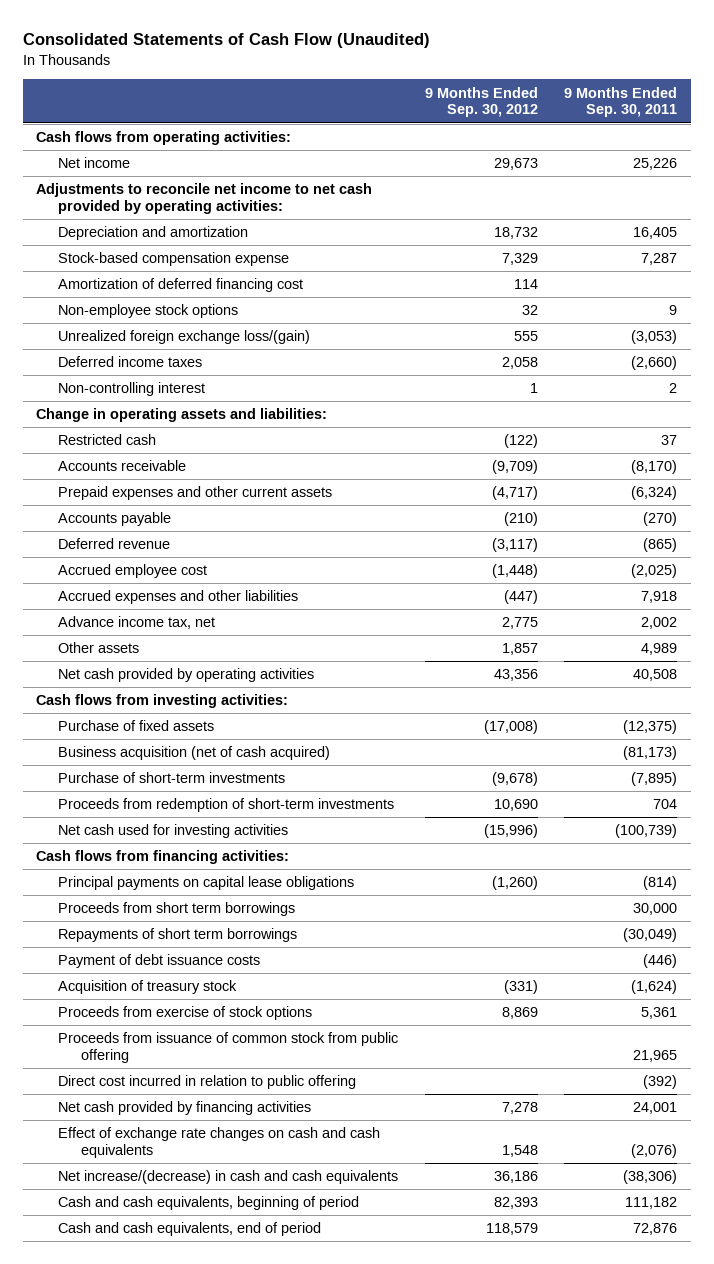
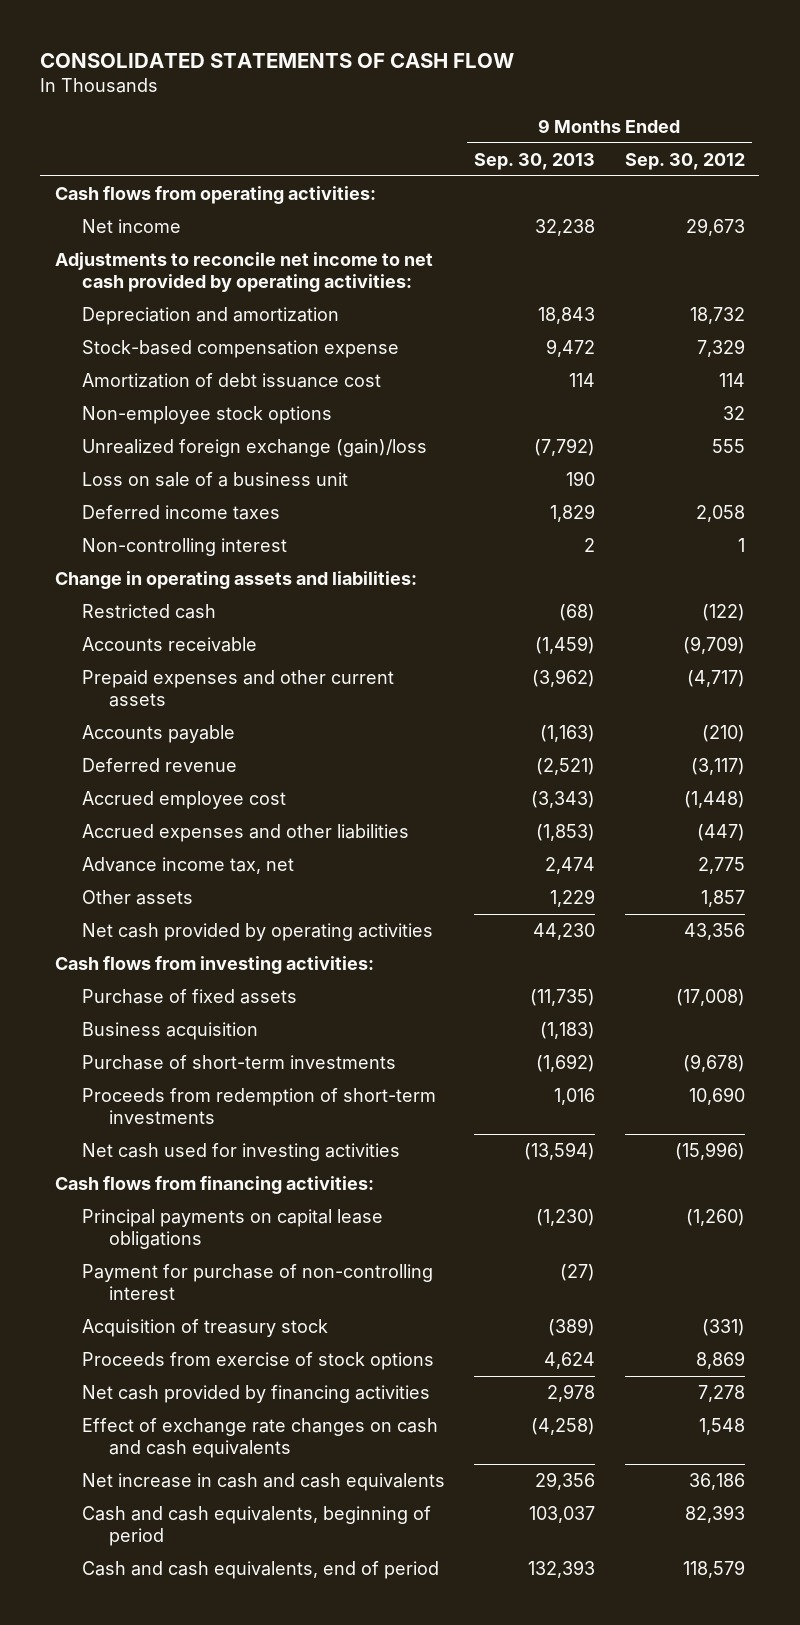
[22,33,430,49] Consolidated Statements of Cash Flow (Unaudited) -> [40,53,515,69] CONSOLIDATED STATEMENTS OF CASH FLOW
[564,86,678,118] 9 Months Ended Sep. 30, 2011 -> none
none -> [474,152,596,170] Sep. 30, 2013
[58,278,304,293] Amortization of deferred financing cost -> [81,372,381,388] Amortization of debt issuance cost
[58,330,311,345] Unrealized foreign exchange loss/(gain) -> [81,438,427,457] Unrealized foreign exchange (gain)/loss
none -> [81,471,348,487] Loss on sale of a business unit
[58,746,331,761] Business acquisition (net of cash acquired) -> [81,1021,258,1040] Business acquisition
[58,902,296,917] Proceeds from short term borrowings -> none
[58,928,298,943] Repayments of short term borrowings -> none
[58,954,261,969] Payment of debt issuance costs -> none
none -> [81,1263,433,1301] Payment for purchase of non-controlling interest
[58,1032,399,1063] Proceeds from issuance of common stock from public offering -> none
[58,1075,357,1090] Direct cost incurred in relation to public offering -> none
[58,1170,399,1185] Net increase/(decrease) in cash and cash equivalents -> [81,1472,445,1491] Net increase in cash and cash equivalents

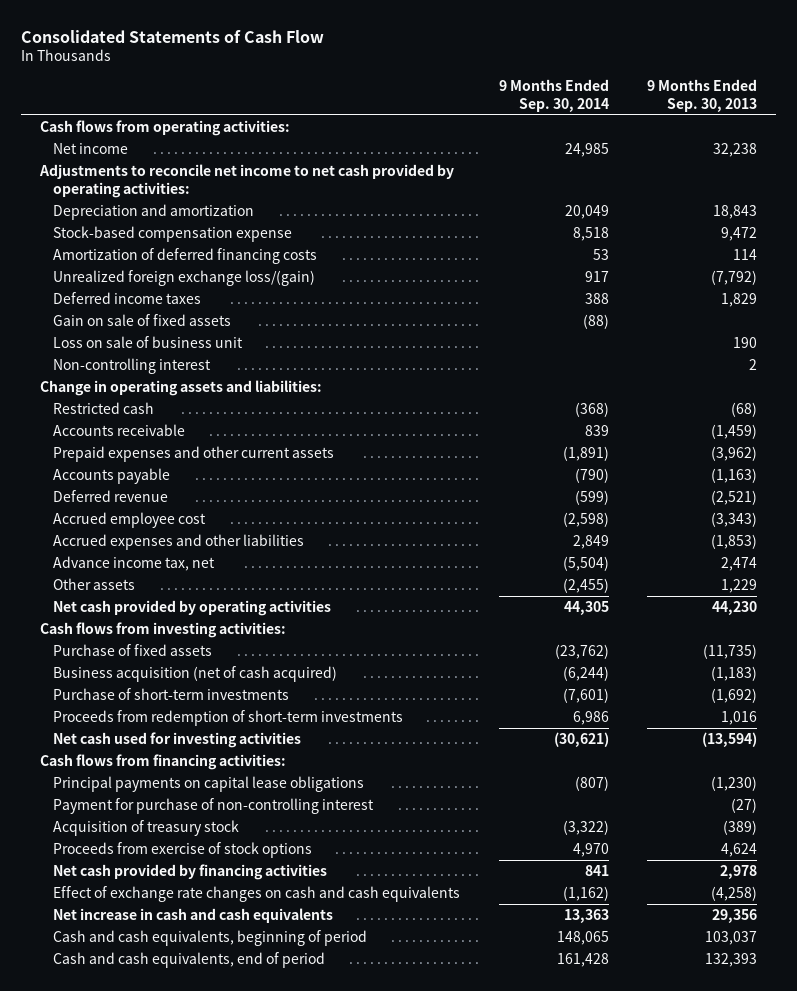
[40,53,515,69] CONSOLIDATED STATEMENTS OF CASH FLOW -> [20,29,324,43] Consolidated Statements of Cash Flow
[624,152,745,170] Sep. 30, 2012 -> none
none -> [498,79,609,112] 9 Months Ended Sep. 30, 2014
[81,405,332,424] Non-employee stock options -> none
[81,471,348,487] Loss on sale of a business unit -> none
[81,372,381,388] Amortization of debt issuance cost -> [53,248,318,265] Amortization of deferred financing costs
[81,438,427,457] Unrealized foreign exchange (gain)/loss -> [53,270,316,287] Unrealized foreign exchange loss/(gain)
none -> [53,314,232,327] Gain on sale of fixed assets
none -> [53,336,244,349] Loss on sale of business unit
[81,1021,258,1040] Business acquisition -> [53,666,338,683] Business acquisition (net of cash acquired)

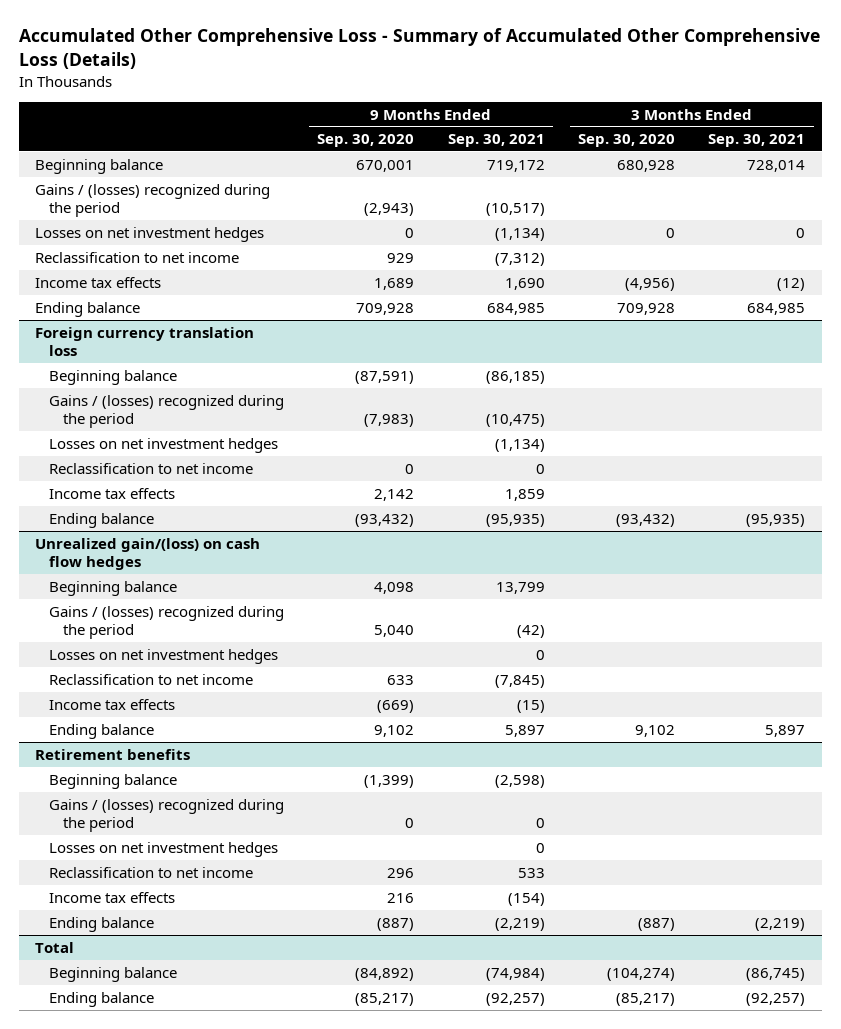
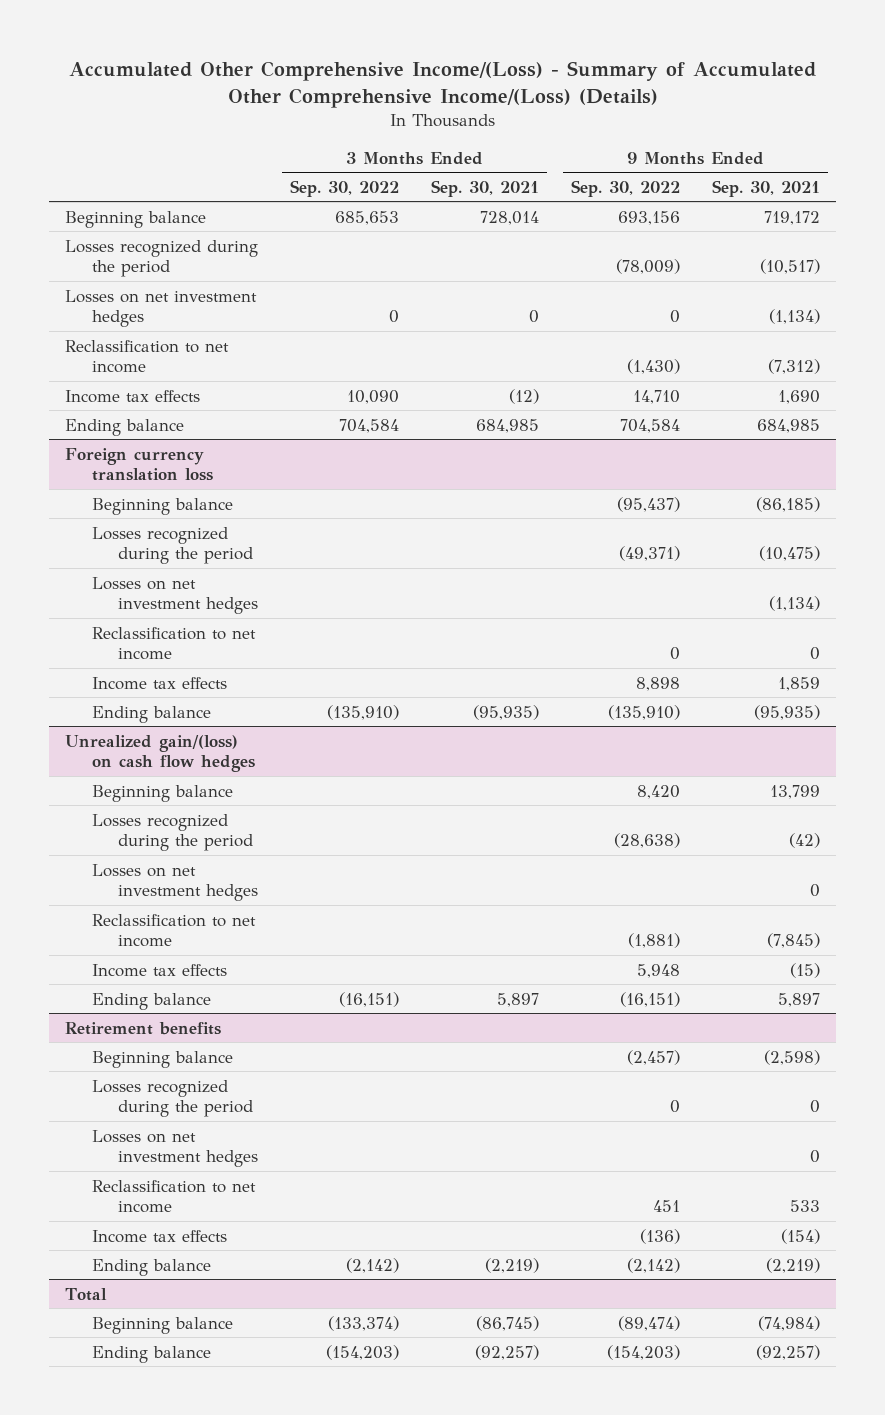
[18,28,820,70] Accumulated Other Comprehensive Loss - Summary of Accumulated Other Comprehensive Loss (Details) -> [68,60,816,108] Accumulated Other Comprehensive Income/(Loss) - Summary of Accumulated Other Comprehensive Income/(Loss) (Details)
[317,134,415,148] Sep. 30, 2020 -> none
[578,134,676,148] Sep. 30, 2020 -> none
none -> [290,179,400,197] Sep. 30, 2022
none -> [571,179,681,197] Sep. 30, 2022
[35,183,271,218] Gains / (losses) recognized during the period -> [65,239,259,277] Losses recognized during the period
[49,394,285,429] Gains / (losses) recognized during the period -> [91,526,254,564] Losses recognized during the period
[49,605,285,640] Gains / (losses) recognized during the period -> [91,813,254,851] Losses recognized during the period
[49,798,285,833] Gains / (losses) recognized during the period -> [91,1079,254,1117] Losses recognized during the period

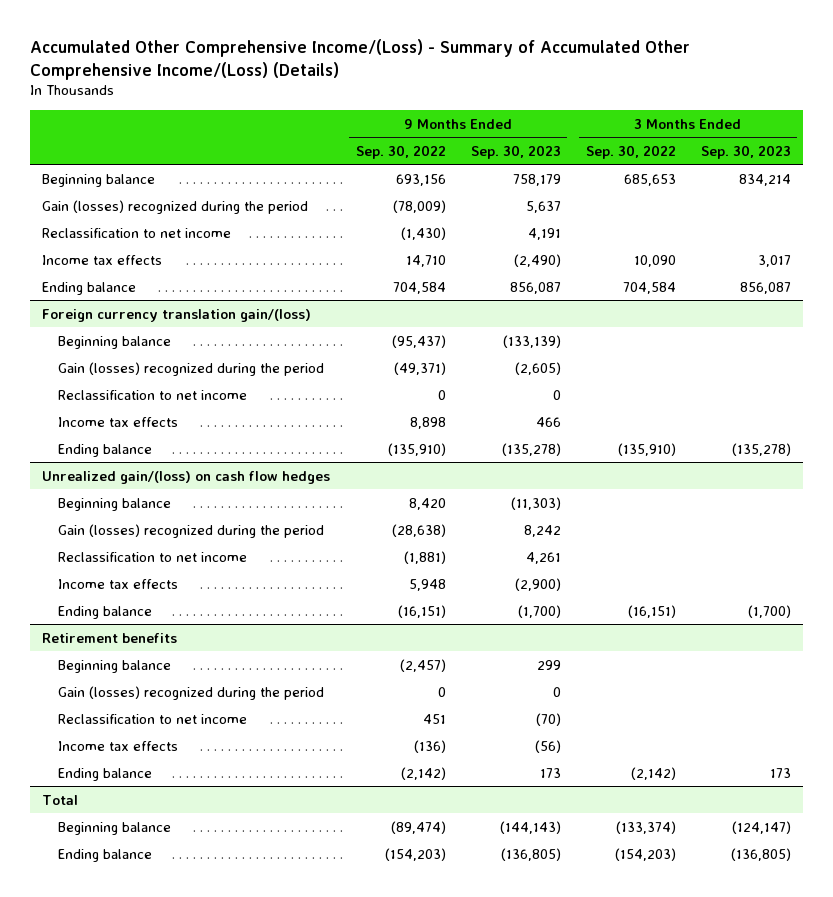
[431,179,540,197] Sep. 30, 2021 -> none
[712,179,821,197] Sep. 30, 2021 -> none
none -> [470,144,561,159] Sep. 30, 2023
none -> [700,144,791,159] Sep. 30, 2023
[65,289,258,327] Losses on net investment hedges -> none
[65,239,259,277] Losses recognized during the period -> [42,199,309,214] Gain (losses) recognized during the period
[65,447,213,481] Foreign currency translation loss -> [42,308,312,322] Foreign currency translation gain/(loss)
[91,576,259,614] Losses on net investment hedges -> none
[91,526,254,564] Losses recognized during the period -> [58,361,325,376] Gain (losses) recognized during the period
[91,863,259,901] Losses on net investment hedges -> none
[91,813,254,851] Losses recognized during the period -> [58,523,325,538] Gain (losses) recognized during the period
[91,1129,259,1167] Losses on net investment hedges -> none
[91,1079,254,1117] Losses recognized during the period -> [58,685,325,700] Gain (losses) recognized during the period

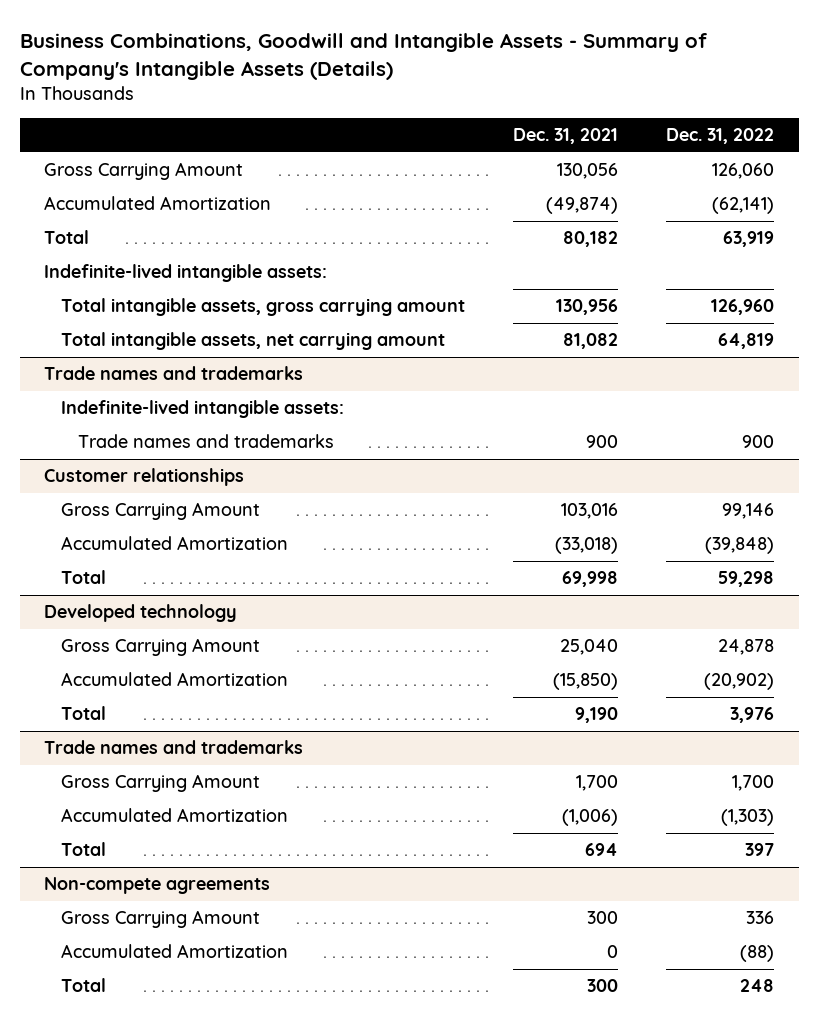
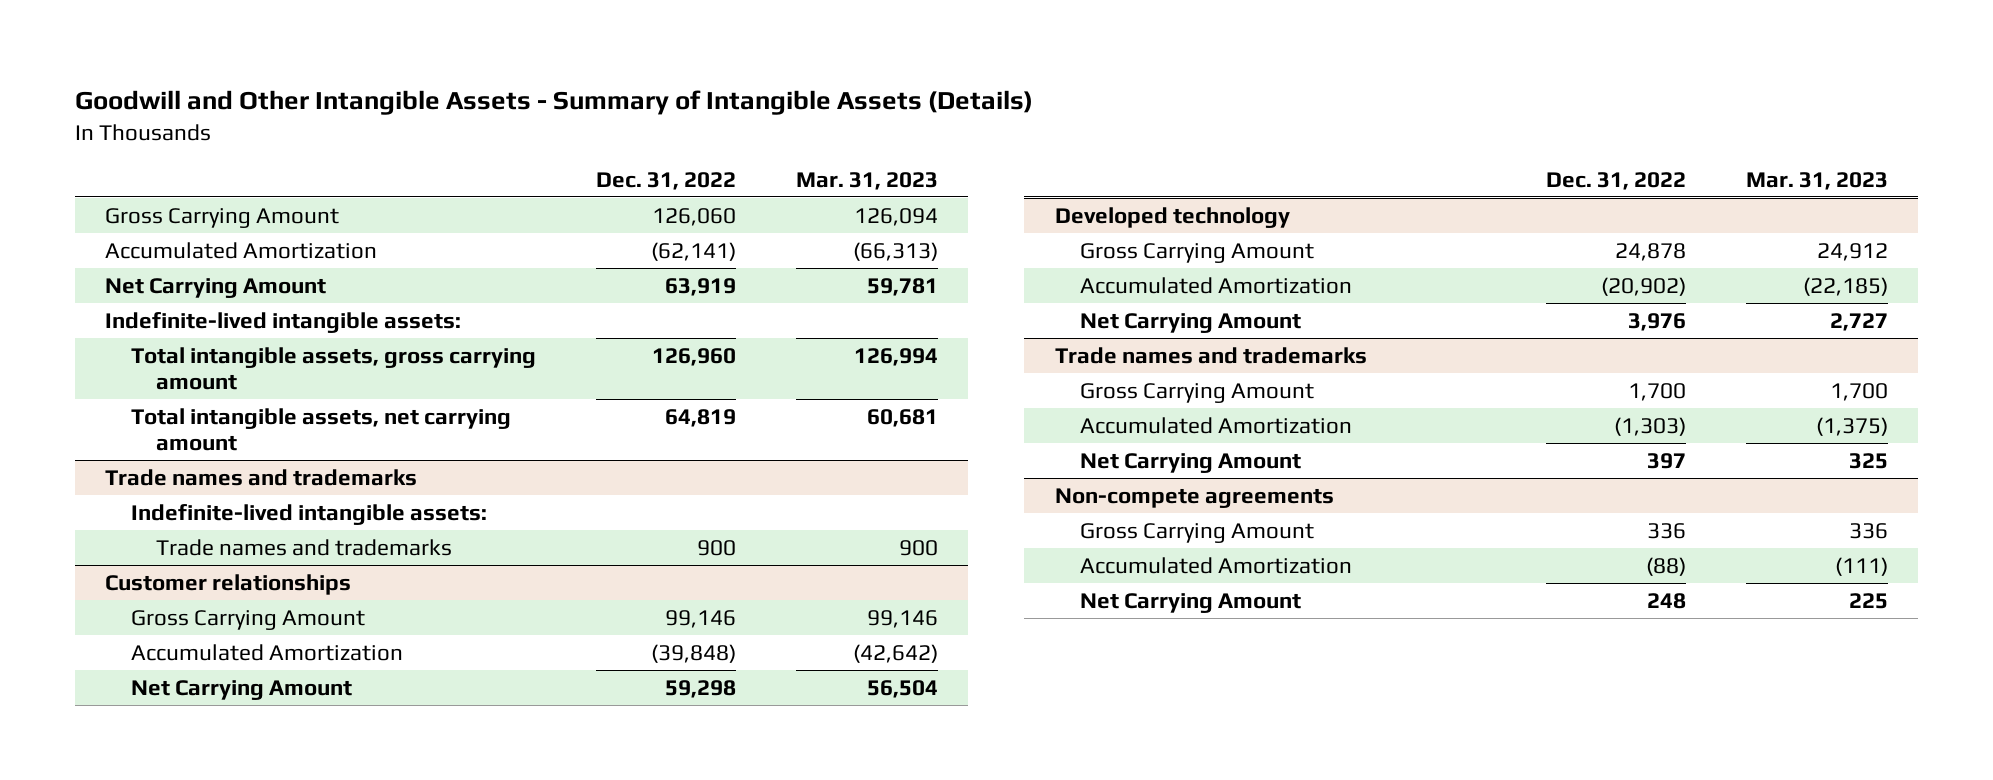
[19,32,707,80] Business Combinations, Goodwill and Intangible Assets - Summary of Company's Intangible Assets (Details) -> [74,90,1033,116] Goodwill and Other Intangible Assets - Summary of Intangible Assets (Details)
[513,128,619,145] Dec. 31, 2021 -> none
none -> [796,171,939,190] Mar. 31, 2023
[44,230,90,245] Total -> [104,277,326,298] Net Carrying Amount
[61,570,107,585] Total -> [130,679,352,700] Net Carrying Amount
[61,706,107,721] Total -> [1080,312,1302,333] Net Carrying Amount
[61,842,107,857] Total -> [1080,452,1302,473] Net Carrying Amount
[61,978,107,993] Total -> [1080,592,1302,613] Net Carrying Amount

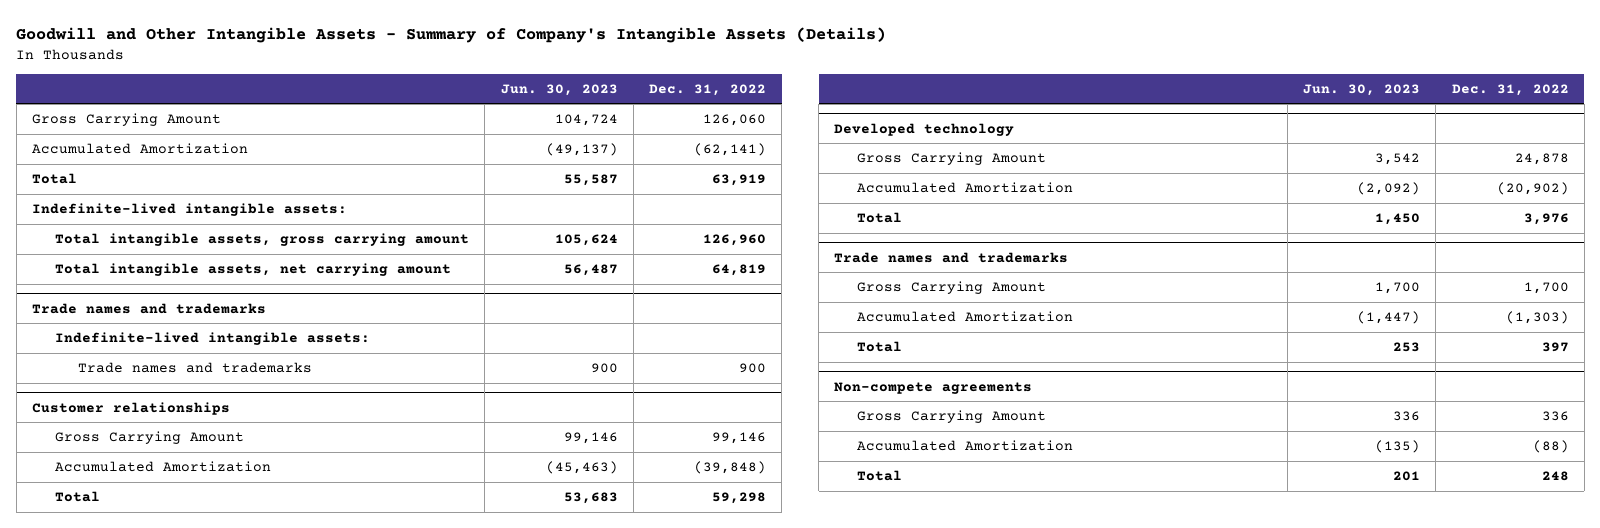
[74,90,1033,116] Goodwill and Other Intangible Assets - Summary of Intangible Assets (Details) -> [16,27,887,44] Goodwill and Other Intangible Assets - Summary of Company's Intangible Assets (Details)
[796,171,939,190] Mar. 31, 2023 -> none
none -> [500,83,618,96] Jun. 30, 2023
[104,277,326,298] Net Carrying Amount -> [31,173,77,185] Total
[130,679,352,700] Net Carrying Amount -> [55,491,101,503] Total
[1080,312,1302,333] Net Carrying Amount -> [857,212,903,224] Total
[1080,452,1302,473] Net Carrying Amount -> [857,341,903,353] Total
[1080,592,1302,613] Net Carrying Amount -> [857,470,903,482] Total

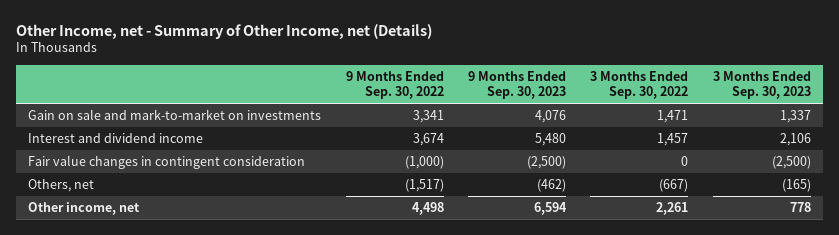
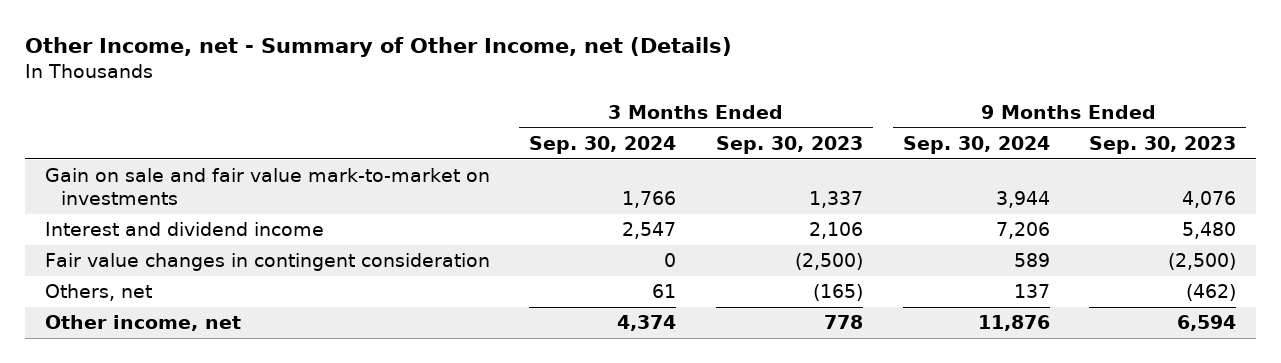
[345,71,444,100] 9 Months Ended Sep. 30, 2022 -> none
[590,71,689,100] 3 Months Ended Sep. 30, 2022 -> none
none -> [529,135,677,154] Sep. 30, 2024
none -> [902,135,1050,154] Sep. 30, 2024
[28,109,322,121] Gain on sale and mark-to-market on investments -> [44,168,490,205] Gain on sale and fair value mark-to-market on investments

